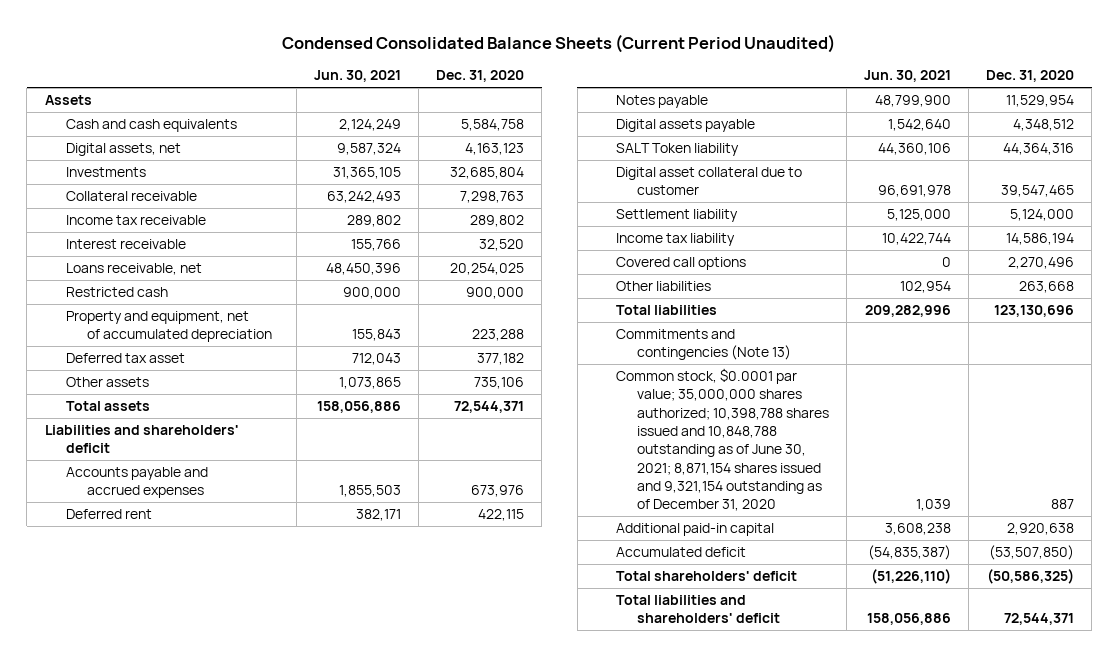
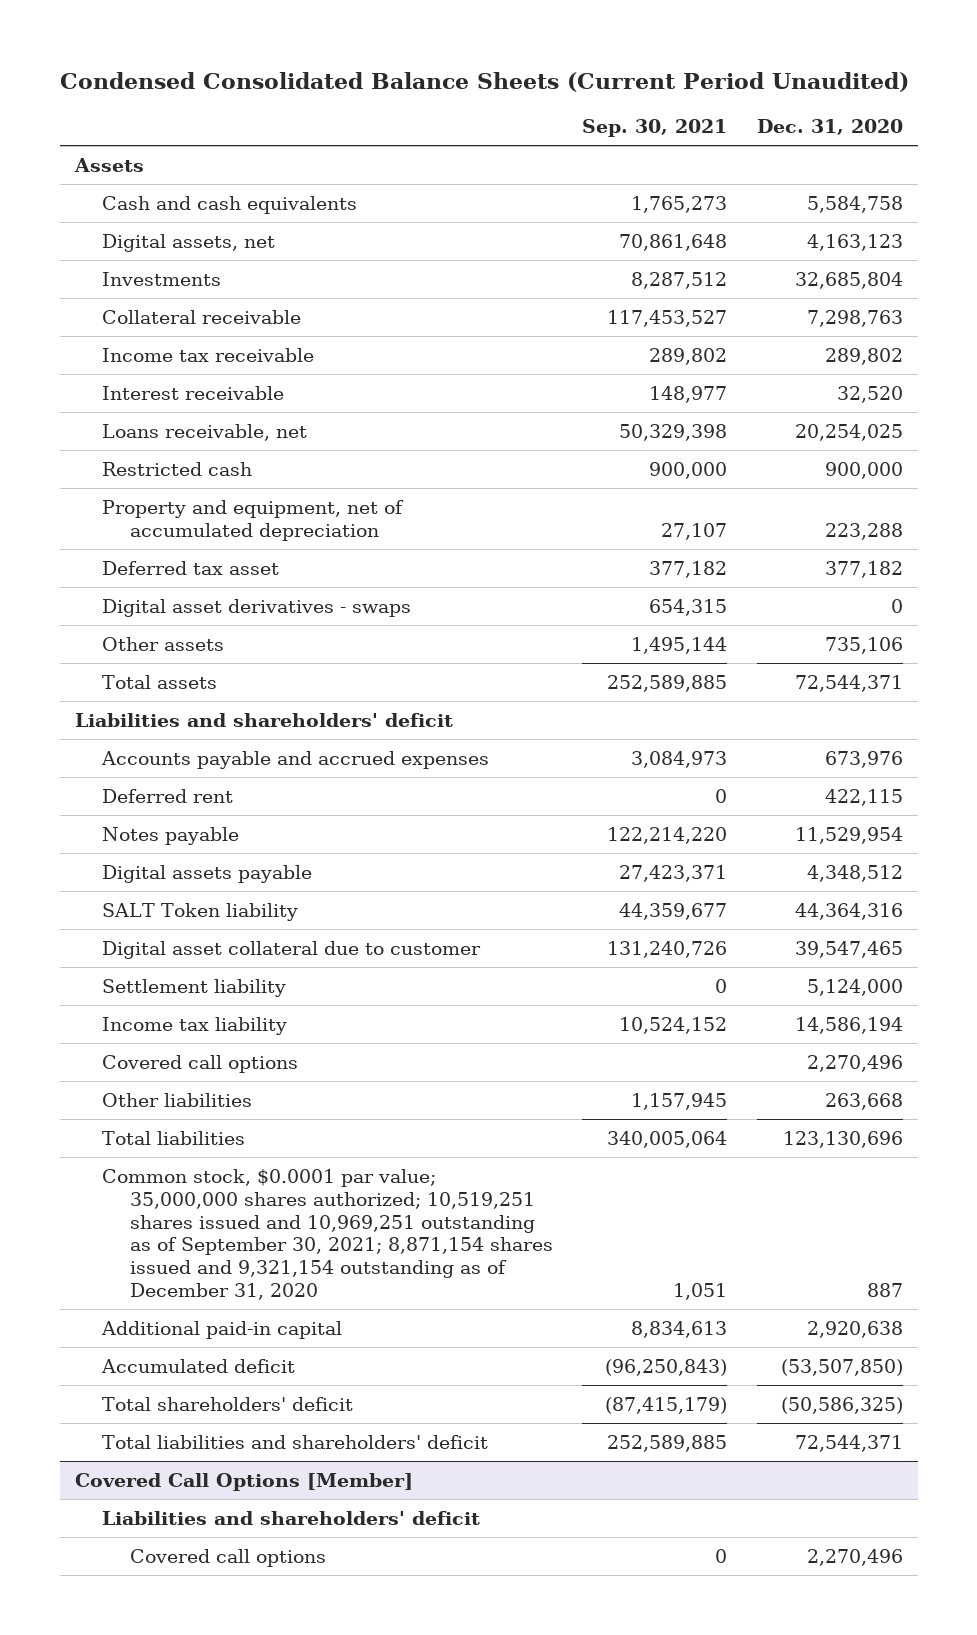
[313,70,401,83] Jun. 30, 2021 -> none
none -> [582,119,728,138] Sep. 30, 2021
none -> [102,598,412,617] Digital asset derivatives - swaps
[615,329,791,361] Commitments and contingencies (Note 13) -> none
[615,368,829,512] Common stock, $0.0001 par value; 35,000,000 shares authorized; 10,398,788 shares issued and 10,848,788 outstanding as of June 30, 2021; 8,871,154 shares issued and 9,321,154 outstanding as of December 31, 2020 -> [102,1168,553,1301] Common stock, $0.0001 par value; 35,000,000 shares authorized; 10,519,251 shares issued and 10,969,251 outstanding as of September 30, 2021; 8,871,154 shares issued and 9,321,154 outstanding as of December 31, 2020
none -> [74,1472,413,1491] Covered Call Options [Member]
none -> [102,1510,481,1525] Liabilities and shareholders' deficit
none -> [129,1548,326,1567] Covered call options

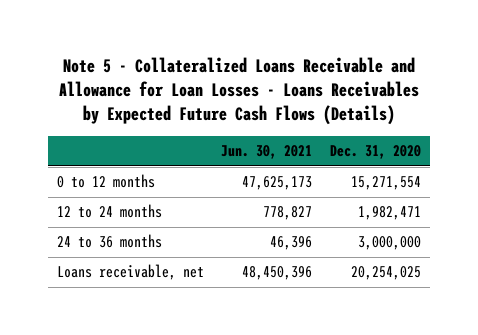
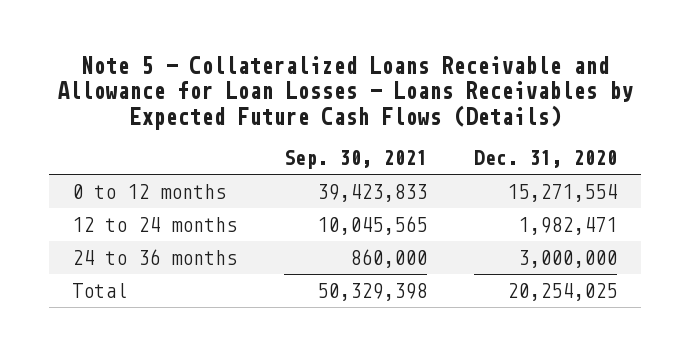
[221,145,313,160] Jun. 30, 2021 -> none
none -> [284,149,428,169] Sep. 30, 2021
[56,264,204,281] Loans receivable, net -> [72,283,128,299] Total

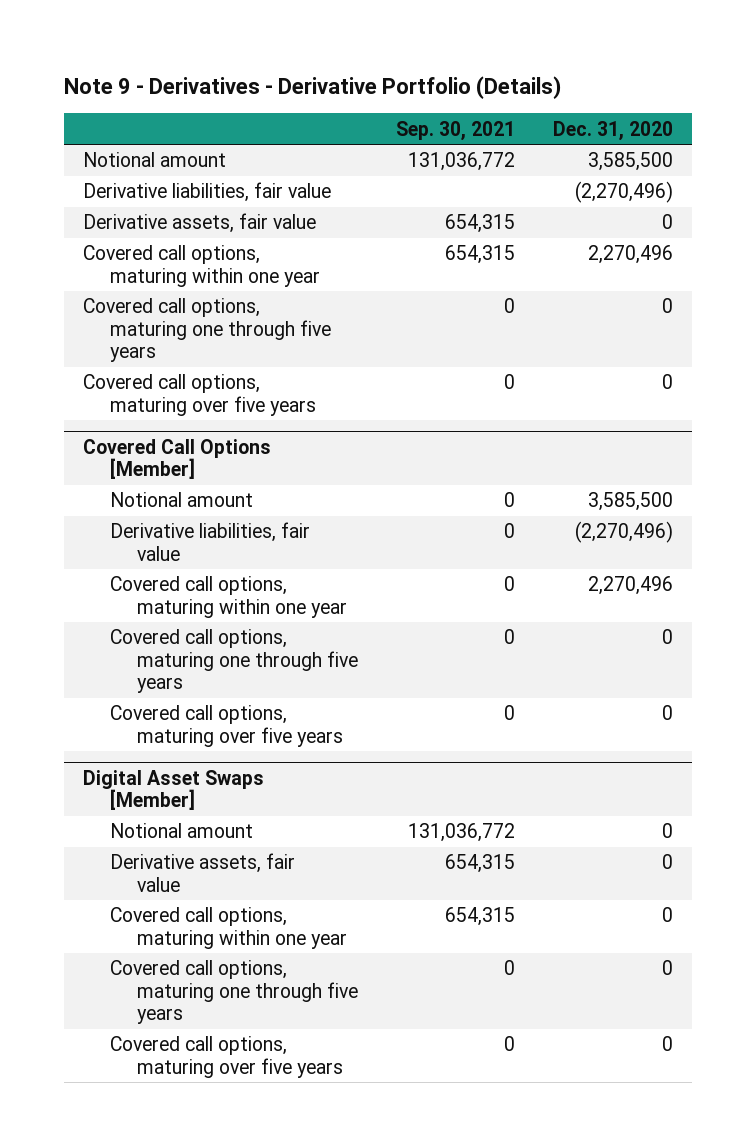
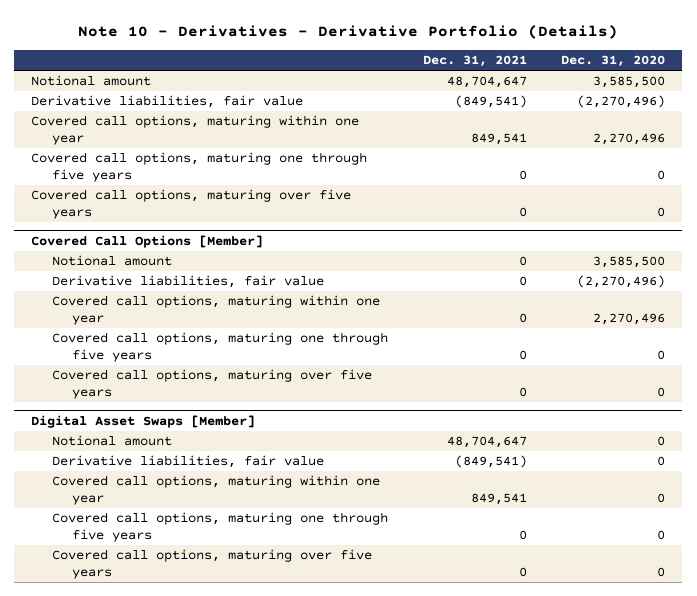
[63,75,561,99] Note 9 - Derivatives - Derivative Portfolio (Details) -> [78,24,619,39] Note 10 - Derivatives - Derivative Portfolio (Details)
[395,120,515,141] Sep. 30, 2021 -> none
none -> [422,55,527,68] Dec. 31, 2021
[83,213,317,234] Derivative assets, fair value -> none
[109,853,295,892] Derivative assets, fair value -> [51,455,324,469] Derivative liabilities, fair value

